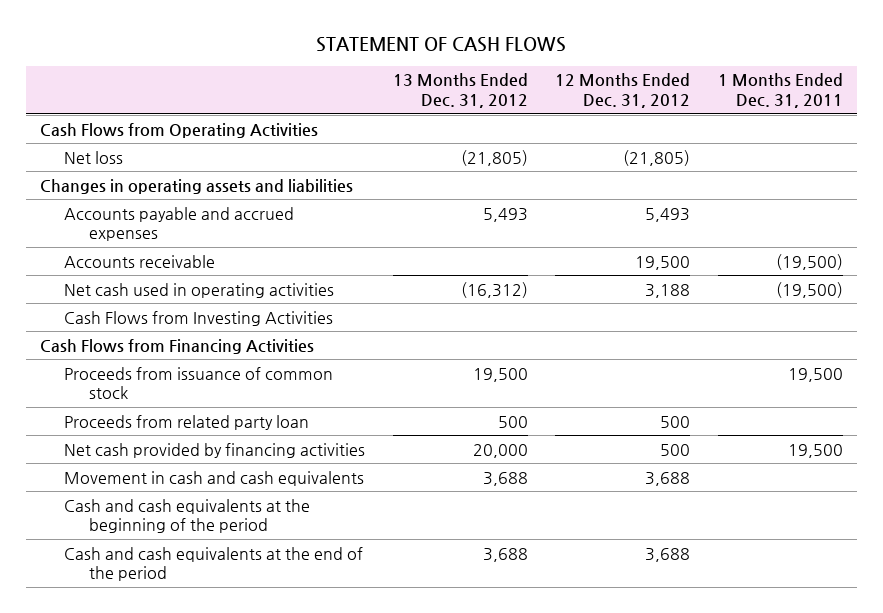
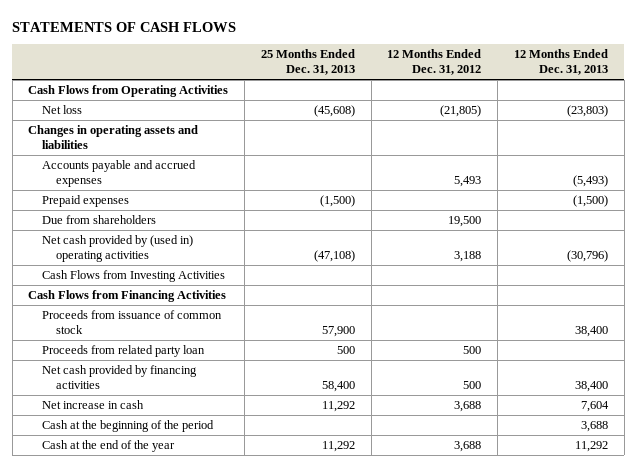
[316,37,567,53] STATEMENT OF CASH FLOWS -> [12,21,237,32] STATEMENTS OF CASH FLOWS
[392,73,528,109] 13 Months Ended Dec. 31, 2012 -> none
[717,73,843,109] 1 Months Ended Dec. 31, 2011 -> none
none -> [260,49,355,76] 25 Months Ended Dec. 31, 2013
none -> [514,49,609,76] 12 Months Ended Dec. 31, 2013
none -> [42,194,130,207] Prepaid expenses
[64,254,216,268] Accounts receivable -> [42,214,157,224] Due from shareholders
[64,282,335,298] Net cash used in operating activities -> [42,234,194,263] Net cash provided by (used in) operating activities
[64,470,365,486] Movement in cash and cash equivalents -> [42,399,145,409] Net increase in cash
[64,498,311,534] Cash and cash equivalents at the beginning of the period -> [42,419,215,432] Cash at the beginning of the period
[64,546,364,582] Cash and cash equivalents at the end of the period -> [42,439,176,452] Cash at the end of the year

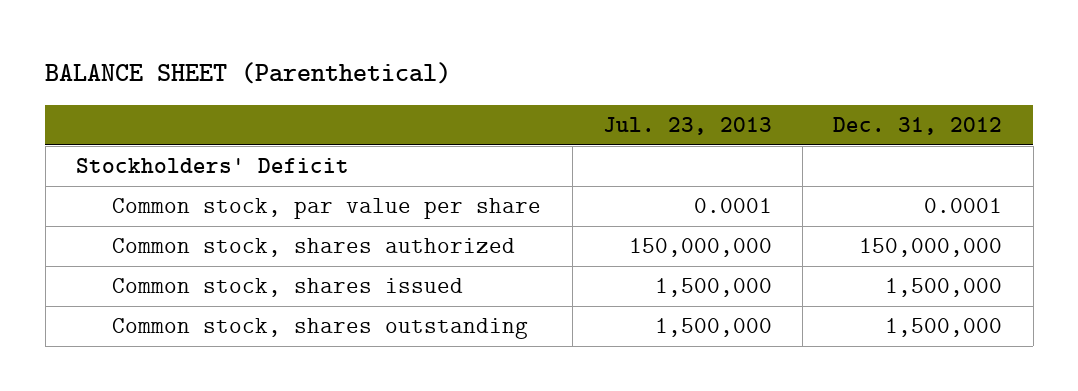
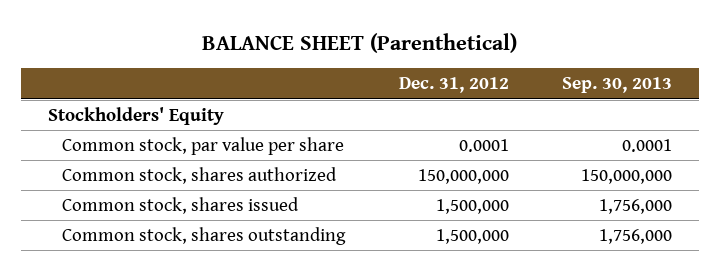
[602,116,772,135] Jul. 23, 2013 -> none
none -> [562,77,673,94] Sep. 30, 2013
[75,157,349,173] Stockholders' Deficit -> [47,106,224,125] Stockholders' Equity

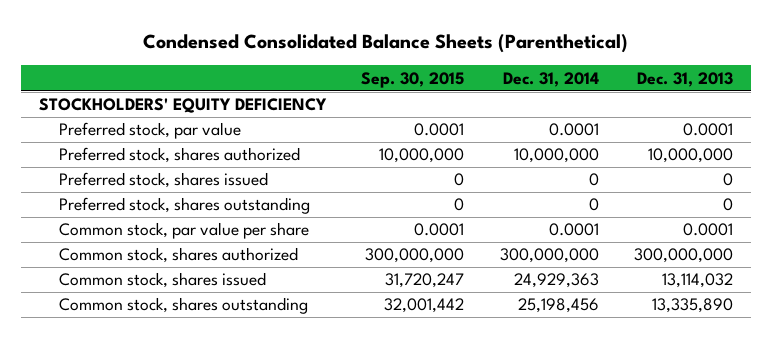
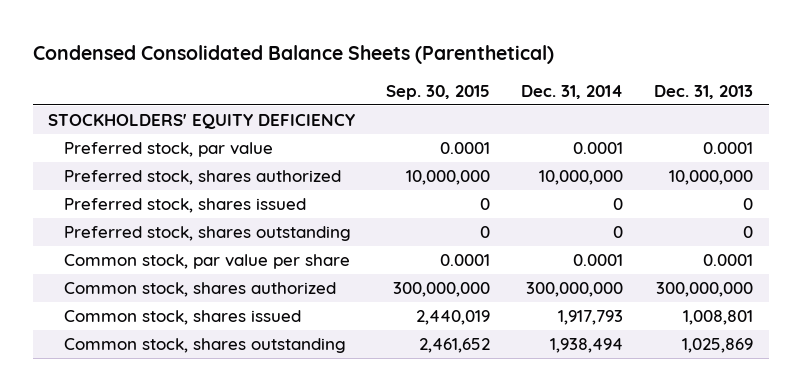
[385,273,465,289] 31,720,247 -> [416,310,491,326] 2,440,019
[513,273,599,289] 24,929,363 -> [558,310,624,326] 1,917,793
[661,273,733,289] 13,114,032 -> [683,310,754,326] 1,008,801
[384,298,465,314] 32,001,442 -> [419,338,491,354] 2,461,652
[517,298,599,314] 25,198,456 -> [550,338,624,354] 1,938,494
[651,298,733,314] 13,335,890 -> [682,338,754,354] 1,025,869

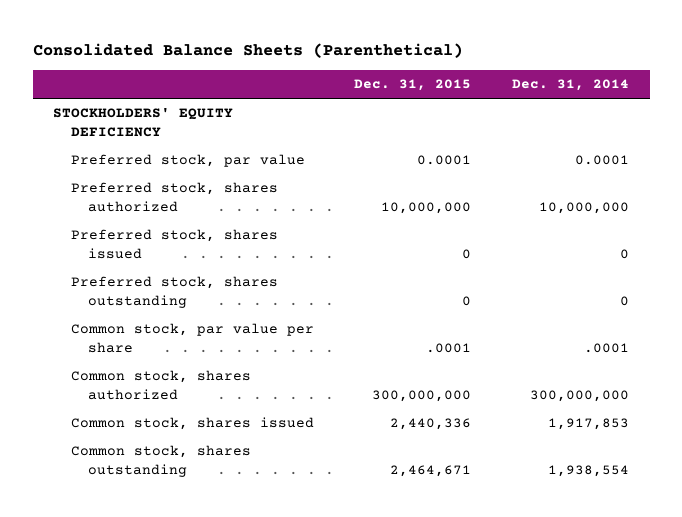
[32,44,554,64] Condensed Consolidated Balance Sheets (Parenthetical) -> [32,43,463,59] Consolidated Balance Sheets (Parenthetical)
[386,84,491,100] Sep. 30, 2015 -> none
[654,84,754,99] Dec. 31, 2013 -> none
none -> [354,79,472,92] Dec. 31, 2015
[573,254,624,267] 0.0001 -> [584,343,630,354] .0001
[558,310,624,326] 1,917,793 -> [548,418,630,431] 1,917,853
[550,338,624,354] 1,938,494 -> [548,465,630,478] 1,938,554

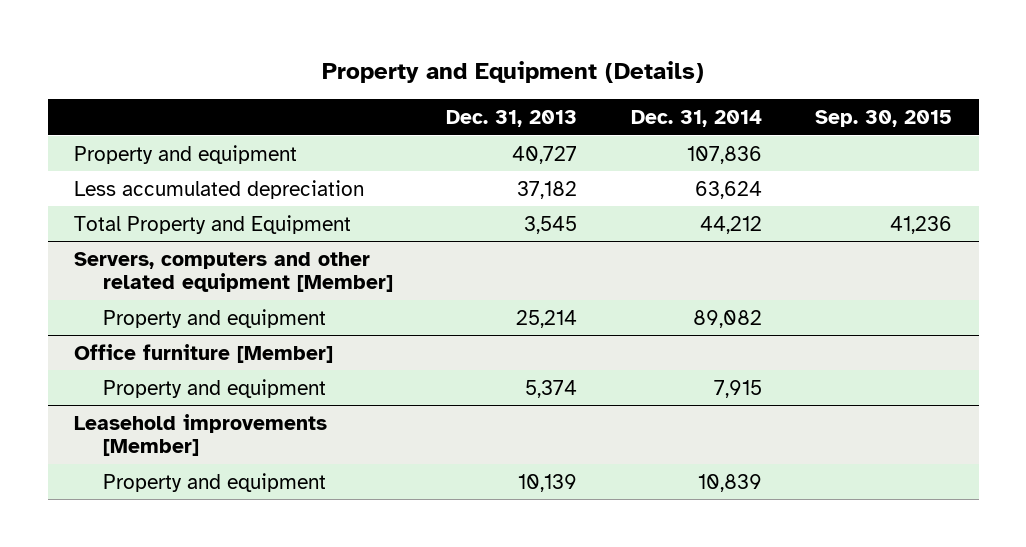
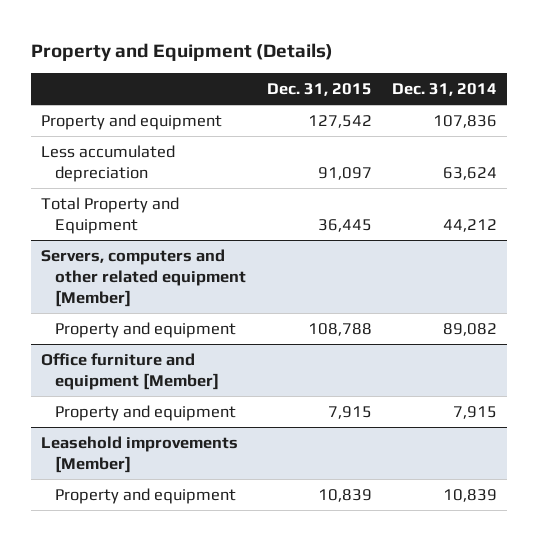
[446,109,578,127] Dec. 31, 2013 -> none
[815,109,953,127] Sep. 30, 2015 -> none
none -> [266,83,372,97] Dec. 31, 2015
[74,343,334,363] Office furniture [Member] -> [41,352,220,390] Office furniture and equipment [Member]

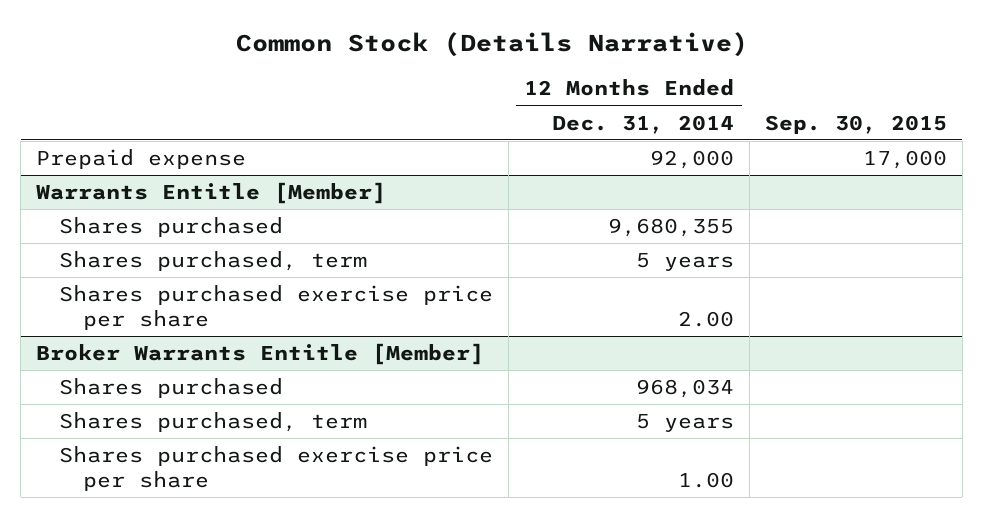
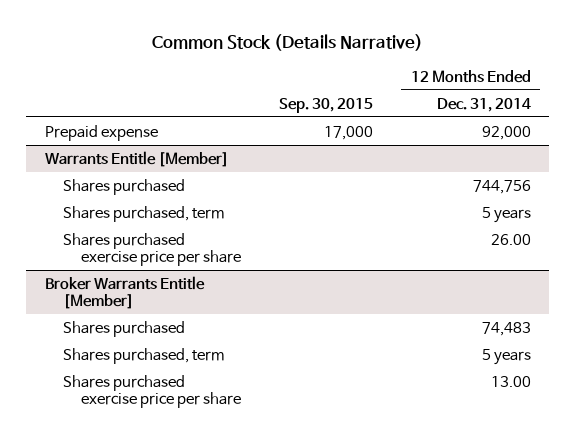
[608,218,735,238] 9,680,355 -> [472,179,531,194] 744,756
[678,310,735,327] 2.00 -> [490,233,531,245] 26.00
[636,379,735,399] 968,034 -> [481,321,531,336] 74,483
[678,471,735,488] 1.00 -> [490,375,531,387] 13.00

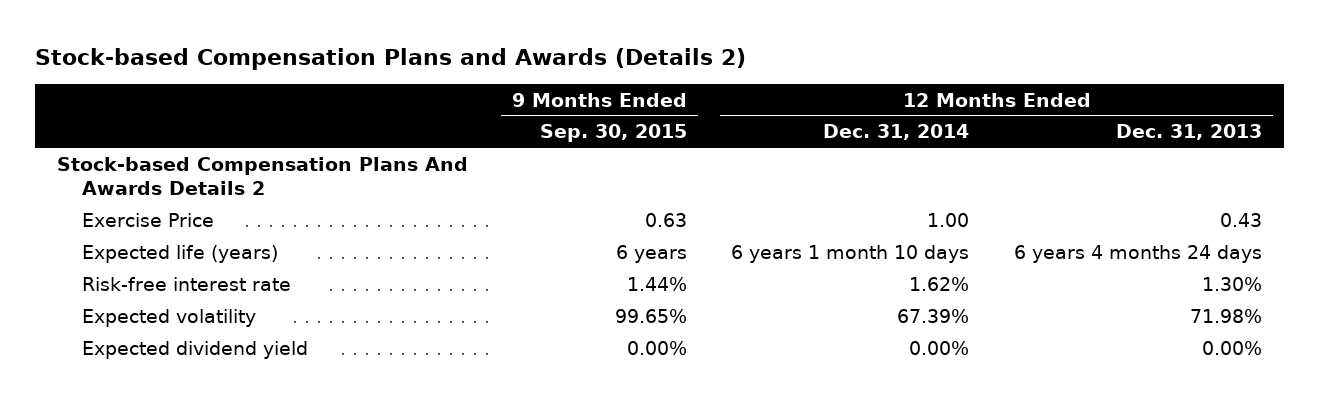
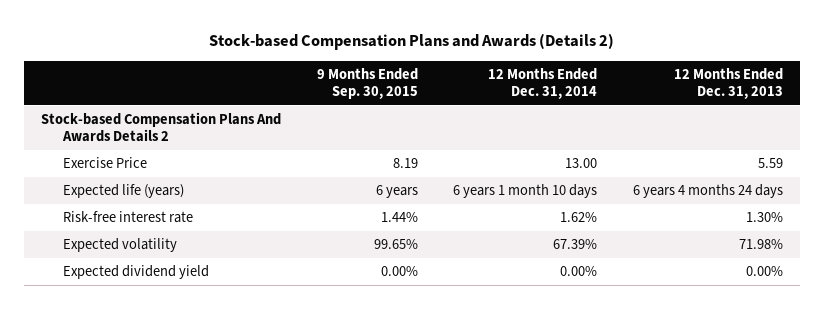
[645,212,688,227] 0.63 -> [392,158,418,169] 8.19
[927,212,970,227] 1.00 -> [565,158,598,169] 13.00
[1219,212,1262,227] 0.43 -> [757,158,783,169] 5.59

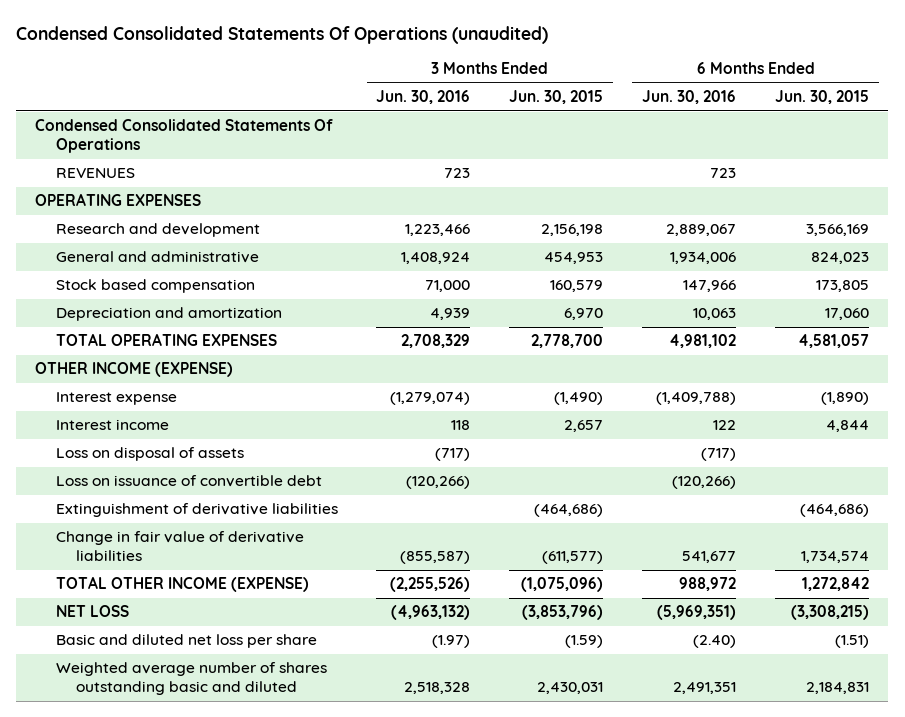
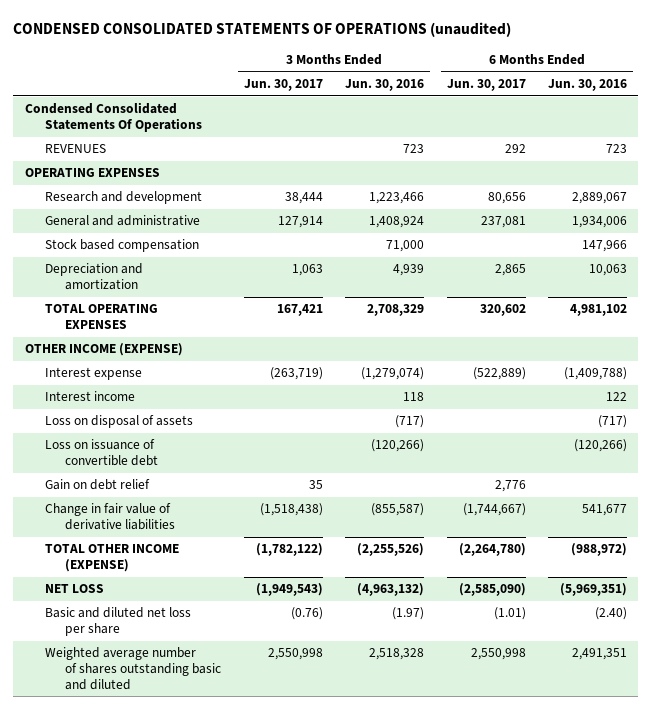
[16,25,549,44] Condensed Consolidated Statements Of Operations (unaudited) -> [13,22,512,38] CONDENSED CONSOLIDATED STATEMENTS OF OPERATIONS (unaudited)
[509,90,604,105] Jun. 30, 2015 -> none
[775,90,870,105] Jun. 30, 2015 -> none
none -> [243,79,323,92] Jun. 30, 2017
none -> [446,79,526,92] Jun. 30, 2017
[55,503,338,518] Extinguishment of derivative liabilities -> none
none -> [44,479,150,491] Gain on debt relief
[679,577,737,592] 988,972 -> [571,543,628,557] (988,972)

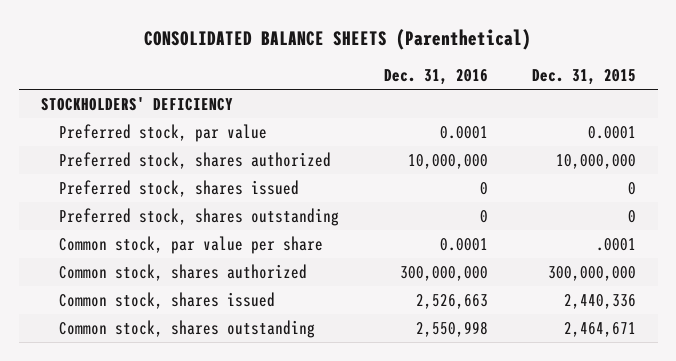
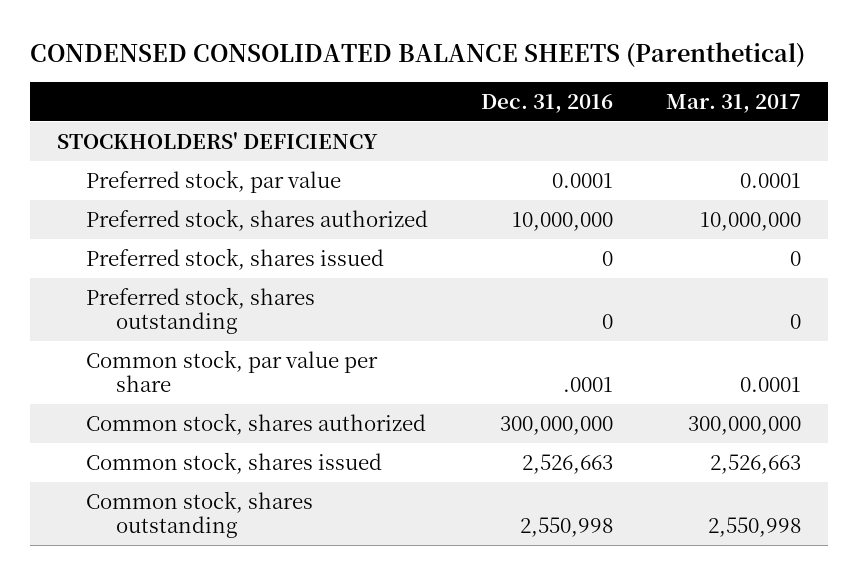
[144,28,532,50] CONSOLIDATED BALANCE SHEETS (Parenthetical) -> [30,41,806,67] CONDENSED CONSOLIDATED BALANCE SHEETS (Parenthetical)
[531,69,636,86] Dec. 31, 2015 -> none
none -> [666,93,802,113] Mar. 31, 2017
[439,237,488,251] 0.0001 -> [563,377,614,393] .0001

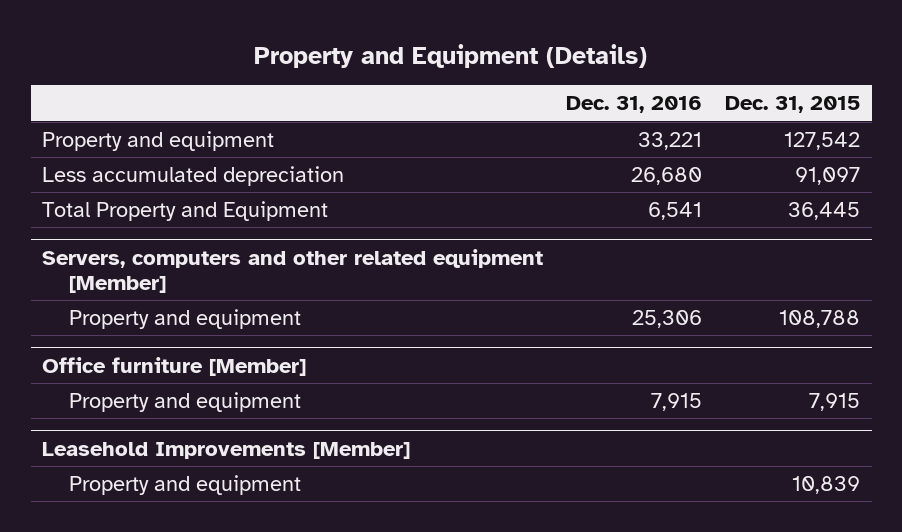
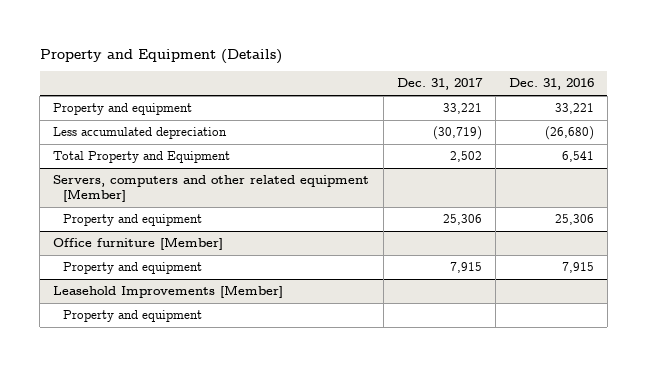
[725,96,861,114] Dec. 31, 2015 -> none
none -> [396,78,483,91] Dec. 31, 2017
[631,167,703,186] 26,680 -> [544,126,594,141] (26,680)

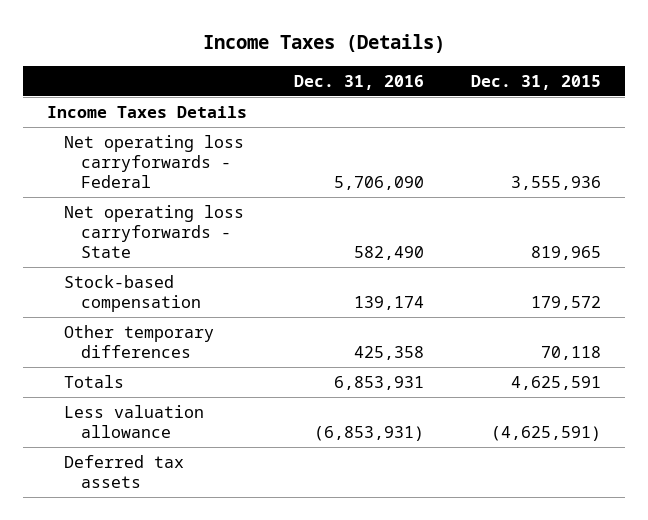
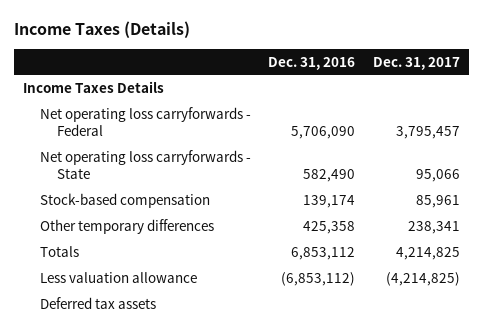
[471,74,602,90] Dec. 31, 2015 -> none
none -> [373,56,461,70] Dec. 31, 2017
[334,375,425,390] 6,853,931 -> [291,246,356,260] 6,853,112
[314,425,425,441] (6,853,931) -> [281,271,356,286] (6,853,112)

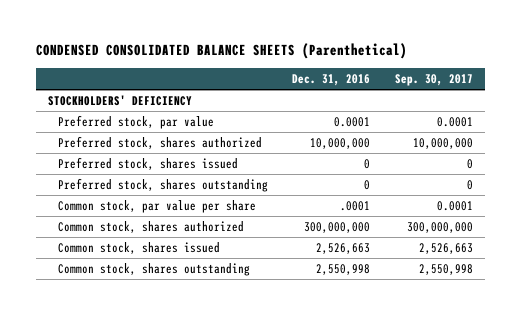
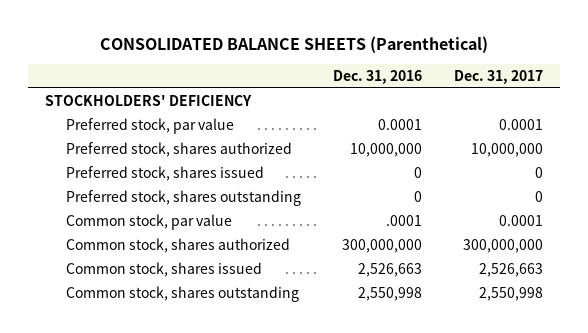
[35,43,407,60] CONDENSED CONSOLIDATED BALANCE SHEETS (Parenthetical) -> [99,36,488,54] CONSOLIDATED BALANCE SHEETS (Parenthetical)
[394,74,473,87] Sep. 30, 2017 -> none
none -> [454,70,544,85] Dec. 31, 2017
[57,200,256,214] Common stock, par value per share -> [65,213,232,230] Common stock, par value

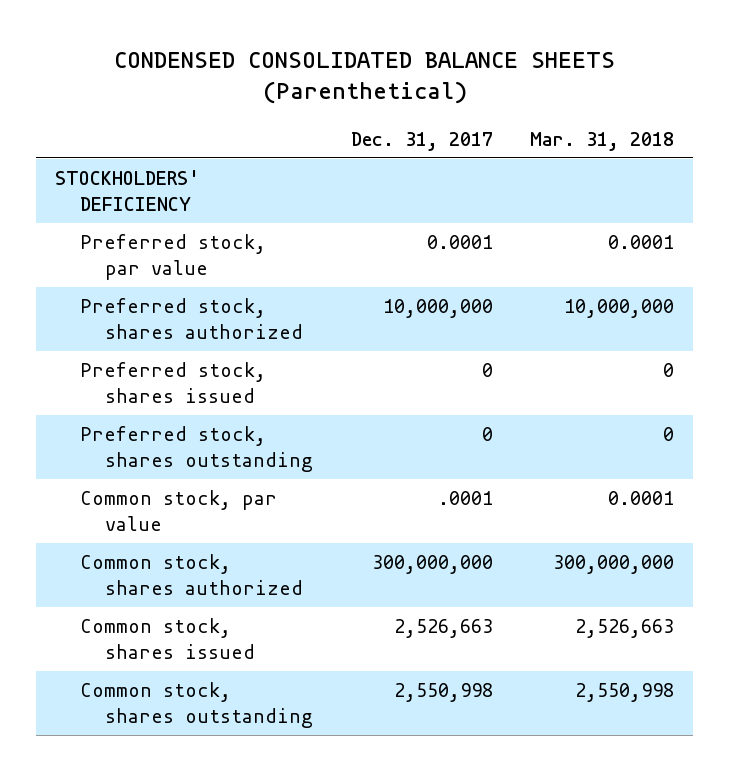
[99,36,488,54] CONSOLIDATED BALANCE SHEETS (Parenthetical) -> [113,51,615,105] CONDENSED CONSOLIDATED BALANCE SHEETS (Parenthetical)
[333,70,423,85] Dec. 31, 2016 -> none
none -> [530,131,675,151] Mar. 31, 2018
[499,214,544,226] 0.0001 -> [437,491,493,506] .0001

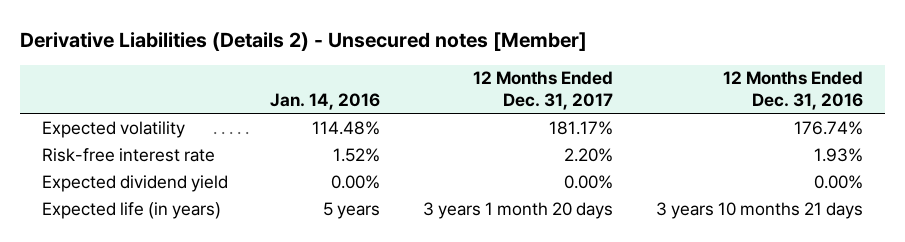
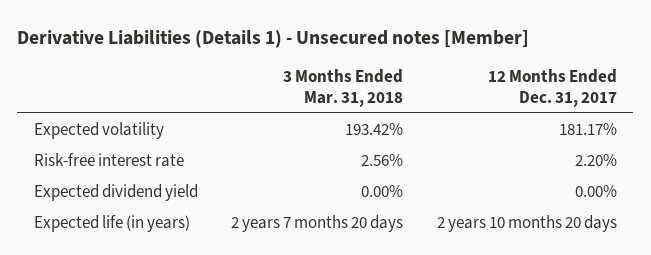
[20,32,588,52] Derivative Liabilities (Details 2) - Unsecured notes [Member] -> [17,29,530,48] Derivative Liabilities (Details 1) - Unsecured notes [Member]
[270,93,381,111] Jan. 14, 2016 -> none
[723,71,864,111] 12 Months Ended Dec. 31, 2016 -> none
none -> [283,69,404,107] 3 Months Ended Mar. 31, 2018
[423,201,614,219] 3 years 1 month 20 days -> [436,215,617,233] 2 years 10 months 20 days

